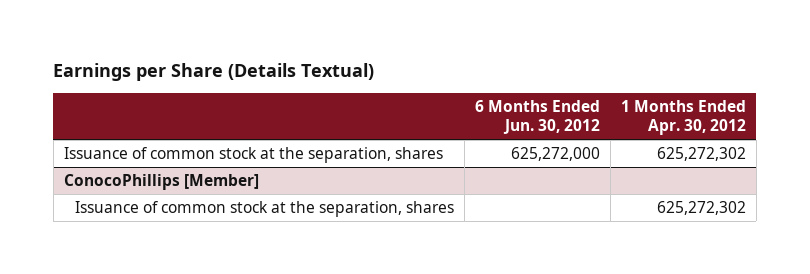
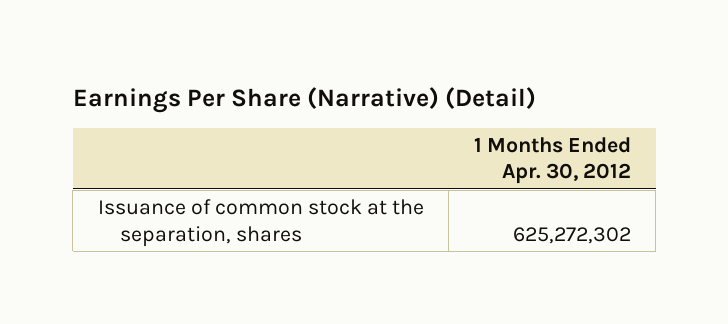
[53,63,375,82] Earnings per Share (Details Textual) -> [72,86,536,113] Earnings Per Share (Narrative) (Detail)
[474,99,600,135] 6 Months Ended Jun. 30, 2012 -> none
[63,174,259,191] ConocoPhillips [Member] -> none
[74,201,454,218] Issuance of common stock at the separation, shares -> none

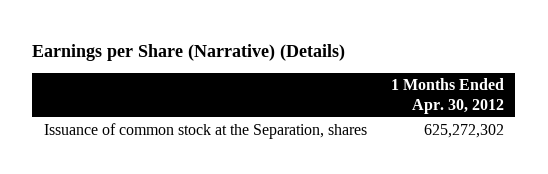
[72,86,536,113] Earnings Per Share (Narrative) (Detail) -> [32,44,346,62] Earnings per Share (Narrative) (Details)
[97,199,424,247] Issuance of common stock at the separation, shares -> [44,123,368,140] Issuance of common stock at the Separation, shares

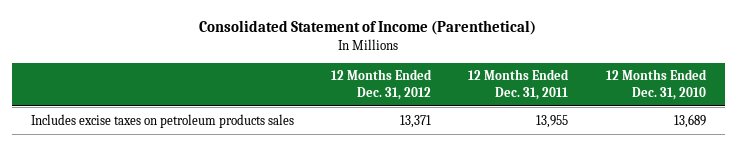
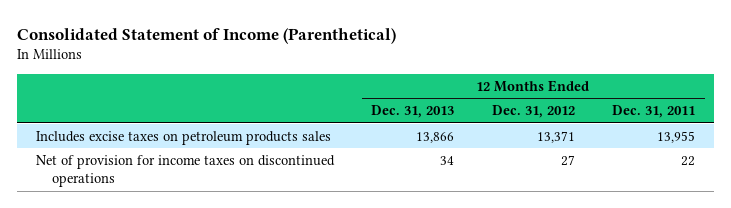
[605,69,707,100] 12 Months Ended Dec. 31, 2010 -> none
none -> [371,105,455,119] Dec. 31, 2013
none -> [35,154,335,188] Net of provision for income taxes on discontinued operations

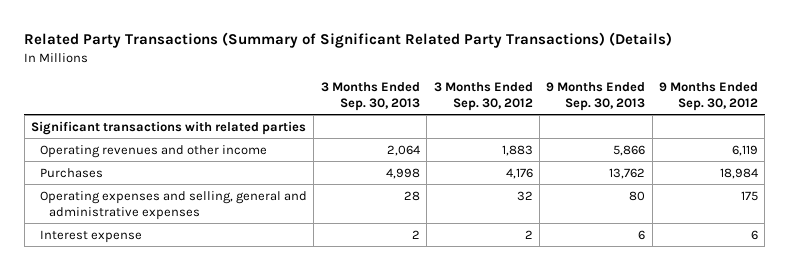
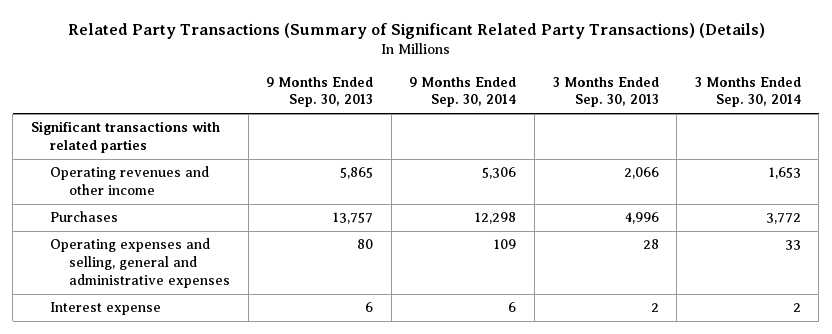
[433,81,533,111] 3 Months Ended Sep. 30, 2012 -> none
[659,81,759,111] 9 Months Ended Sep. 30, 2012 -> none
none -> [409,76,517,108] 9 Months Ended Sep. 30, 2014
none -> [694,76,801,108] 3 Months Ended Sep. 30, 2014
[386,144,420,156] 2,064 -> [623,167,659,180] 2,066
[613,144,646,156] 5,866 -> [340,167,374,180] 5,865
[385,167,420,179] 4,998 -> [624,212,659,225] 4,996
[609,167,646,179] 13,762 -> [333,212,374,225] 13,757

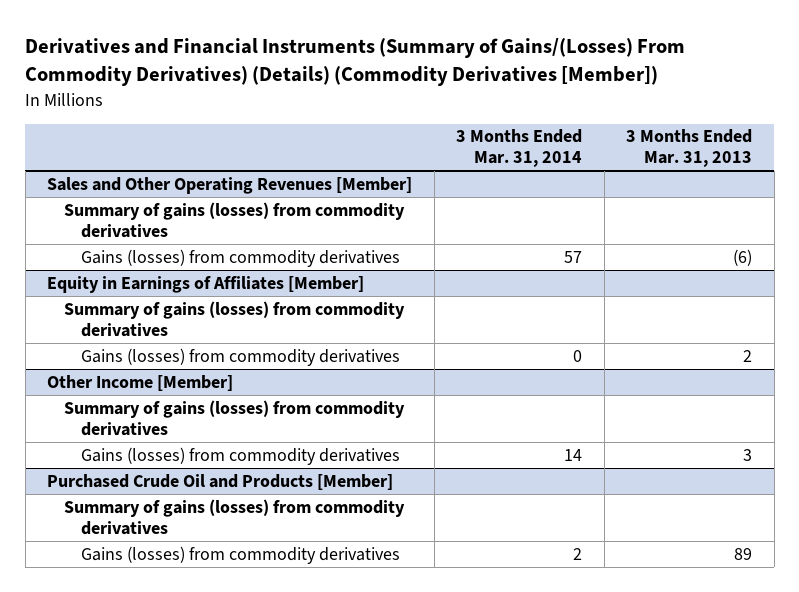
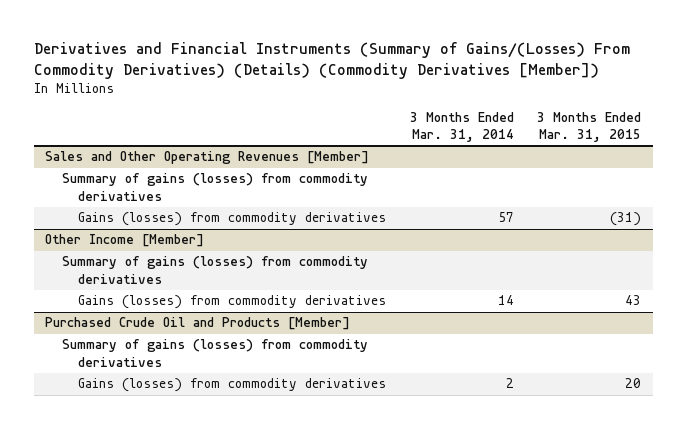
[626,129,753,168] 3 Months Ended Mar. 31, 2013 -> none
none -> [537,111,642,143] 3 Months Ended Mar. 31, 2015
[47,275,365,293] Equity in Earnings of Affiliates [Member] -> none
[64,300,406,337] Summary of gains (losses) from commodity derivatives -> none
[80,347,400,366] Gains (losses) from commodity derivatives -> none

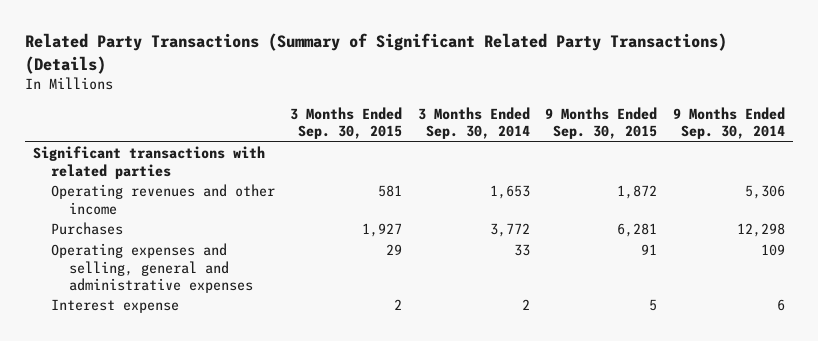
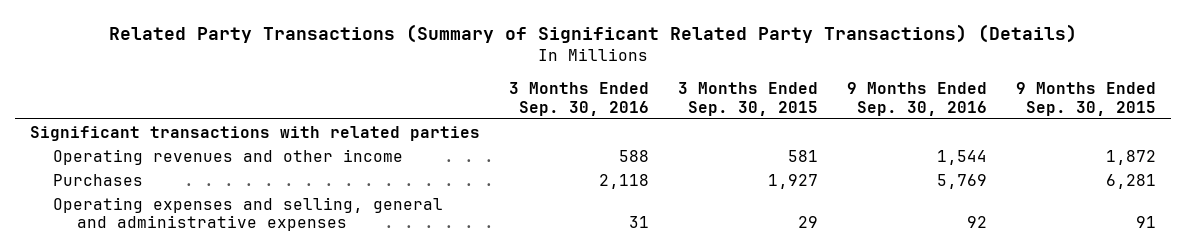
[417,107,530,140] 3 Months Ended Sep. 30, 2014 -> none
[673,107,786,140] 9 Months Ended Sep. 30, 2014 -> none
none -> [508,82,649,116] 3 Months Ended Sep. 30, 2016
none -> [847,82,988,116] 9 Months Ended Sep. 30, 2016
[50,299,179,314] Interest expense -> none

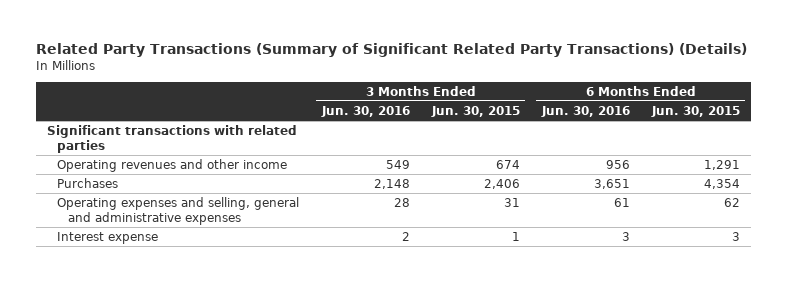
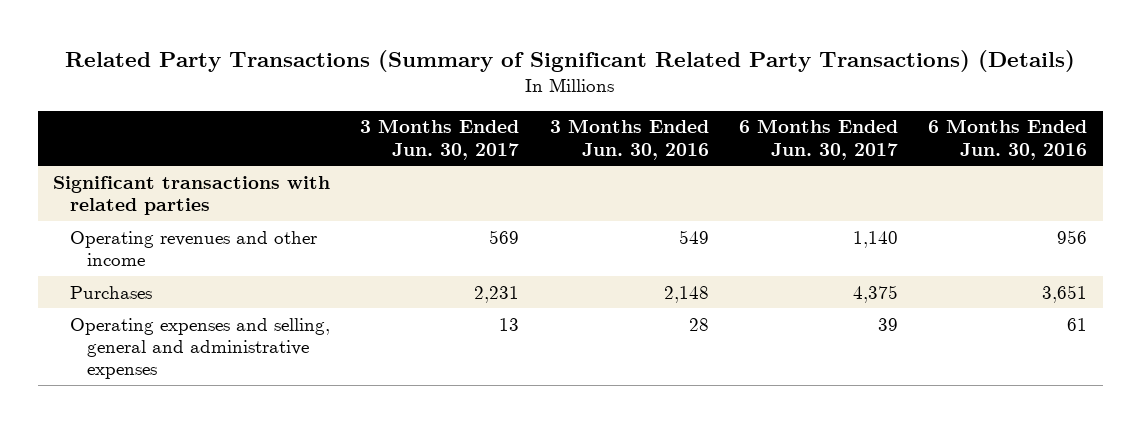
[430,105,520,117] Jun. 30, 2015 -> none
[650,105,740,117] Jun. 30, 2015 -> none
none -> [360,119,520,160] 3 Months Ended Jun. 30, 2017
none -> [738,119,898,160] 6 Months Ended Jun. 30, 2017
[57,231,159,244] Interest expense -> none

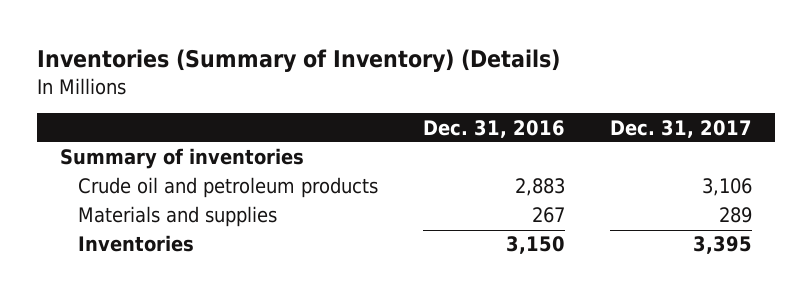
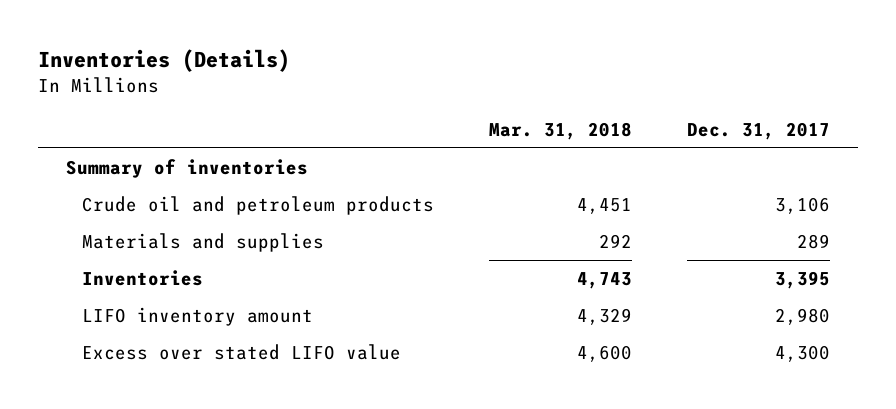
[37,49,561,73] Inventories (Summary of Inventory) (Details) -> [38,49,291,73] Inventories (Details)
[423,119,566,138] Dec. 31, 2016 -> none
none -> [489,121,633,140] Mar. 31, 2018
none -> [82,307,314,327] LIFO inventory amount
none -> [82,344,402,361] Excess over stated LIFO value

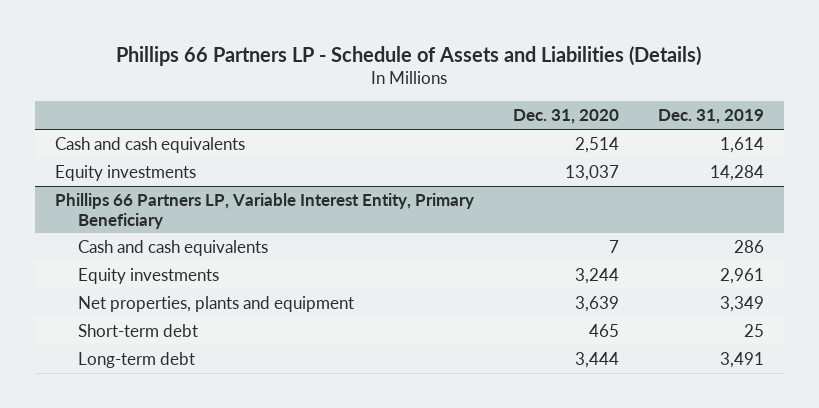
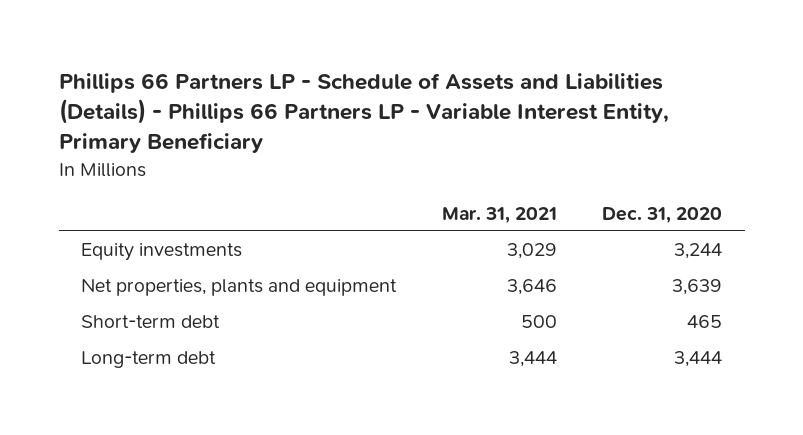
[116,45,702,66] Phillips 66 Partners LP - Schedule of Assets and Liabilities (Details) -> [58,72,669,154] Phillips 66 Partners LP - Schedule of Assets and Liabilities (Details) - Phillips 66 Partners LP - Variable Interest Entity, Primary Beneficiary
[658,109,765,125] Dec. 31, 2019 -> none
none -> [441,206,557,223] Mar. 31, 2021
[54,136,245,153] Cash and cash equivalents -> none
[54,164,196,181] Equity investments -> none
[54,192,474,229] Phillips 66 Partners LP, Variable Interest Entity, Primary Beneficiary -> none
[78,239,269,256] Cash and cash equivalents -> none

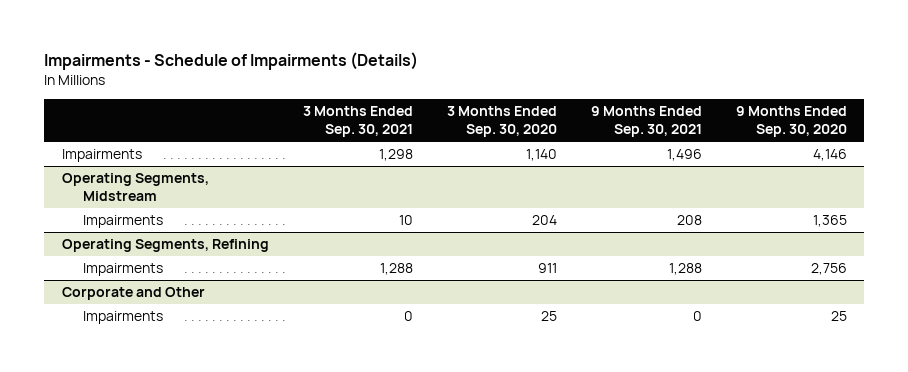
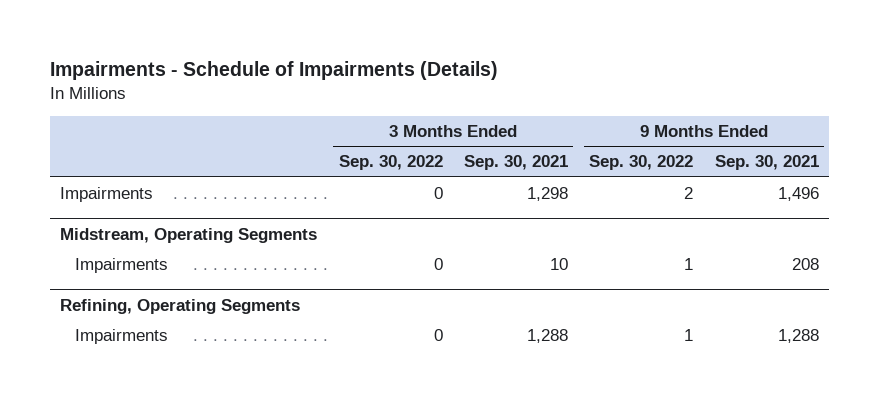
[446,106,557,138] 3 Months Ended Sep. 30, 2020 -> none
[735,106,847,138] 9 Months Ended Sep. 30, 2020 -> none
none -> [338,155,443,171] Sep. 30, 2022
none -> [589,155,694,171] Sep. 30, 2022
[61,173,209,202] Operating Segments, Midstream -> [60,227,318,243] Midstream, Operating Segments
[61,239,269,253] Operating Segments, Refining -> [60,298,301,314] Refining, Operating Segments
[61,287,205,301] Corporate and Other -> none
[83,311,164,325] Impairments -> none

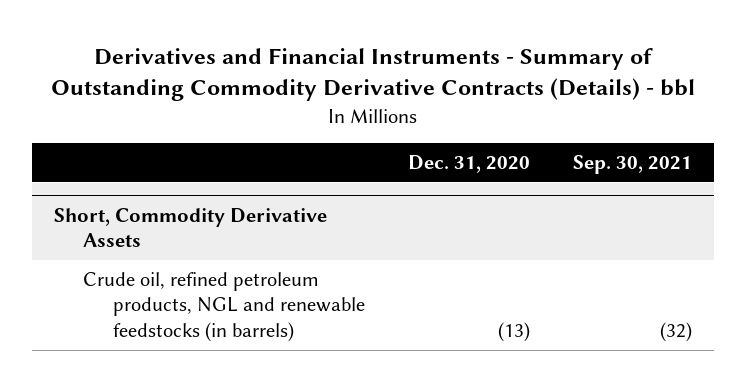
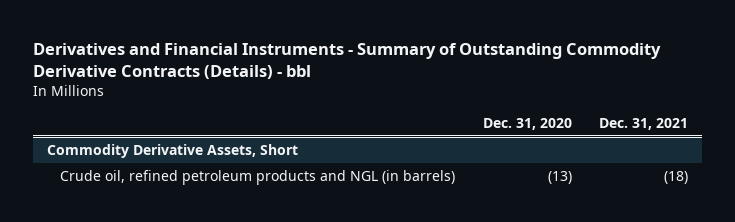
[573,154,693,174] Sep. 30, 2021 -> none
none -> [599,118,689,131] Dec. 31, 2021
[53,207,327,248] Short, Commodity Derivative Assets -> [46,143,298,158] Commodity Derivative Assets, Short
[83,271,365,342] Crude oil, refined petroleum products, NGL and renewable feedstocks (in barrels) -> [59,169,455,185] Crude oil, refined petroleum products and NGL (in barrels)

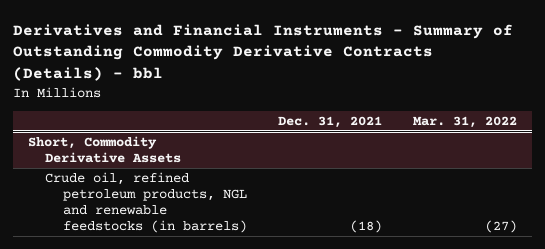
[482,118,572,131] Dec. 31, 2020 -> none
none -> [412,116,517,129] Mar. 31, 2022
[46,143,298,158] Commodity Derivative Assets, Short -> [28,135,182,164] Short, Commodity Derivative Assets
[59,169,455,185] Crude oil, refined petroleum products and NGL (in barrels) -> [45,171,247,234] Crude oil, refined petroleum products, NGL and renewable feedstocks (in barrels)

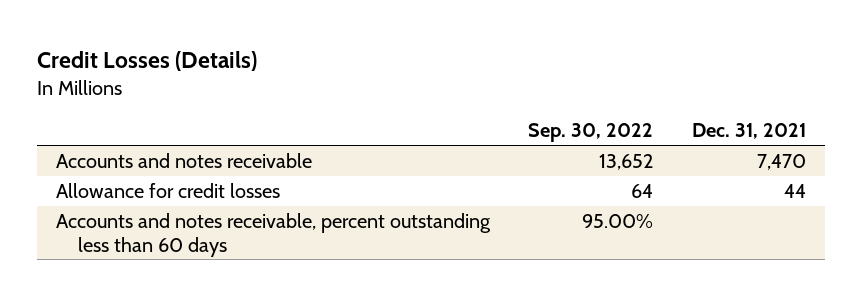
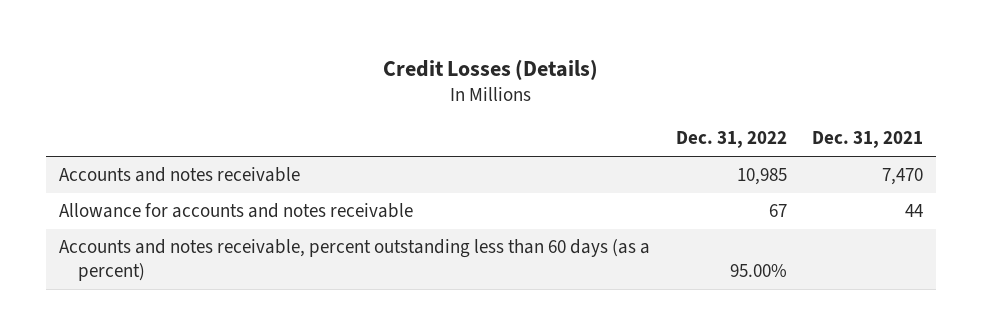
[528,123,654,143] Sep. 30, 2022 -> none
none -> [675,131,787,149] Dec. 31, 2022
[55,183,280,199] Allowance for credit losses -> [58,203,413,219] Allowance for accounts and notes receivable
[55,213,491,257] Accounts and notes receivable, percent outstanding less than 60 days -> [58,239,650,282] Accounts and notes receivable, percent outstanding less than 60 days (as a percent)

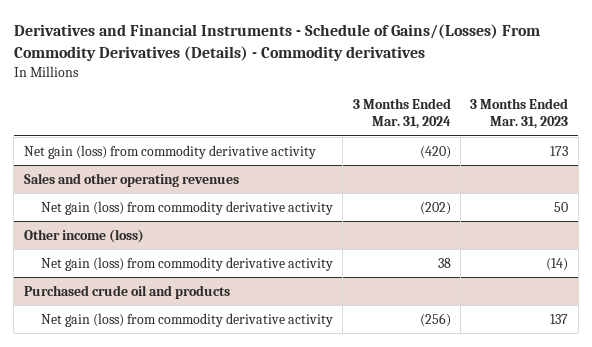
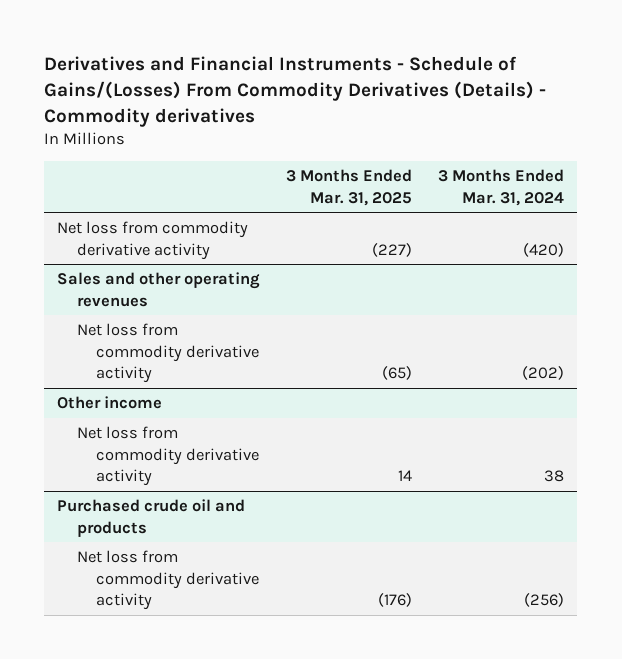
[470,98,569,130] 3 Months Ended Mar. 31, 2023 -> none
none -> [286,169,413,206] 3 Months Ended Mar. 31, 2025
[23,144,316,159] Net gain (loss) from commodity derivative activity -> [57,221,249,260] Net loss from commodity derivative activity
[40,200,333,215] Net gain (loss) from commodity derivative activity -> [76,323,259,384] Net loss from commodity derivative activity
[23,228,144,243] Other income (loss) -> [57,396,163,410] Other income
[40,256,333,271] Net gain (loss) from commodity derivative activity -> [76,426,259,487] Net loss from commodity derivative activity
[40,312,333,327] Net gain (loss) from commodity derivative activity -> [76,550,259,611] Net loss from commodity derivative activity

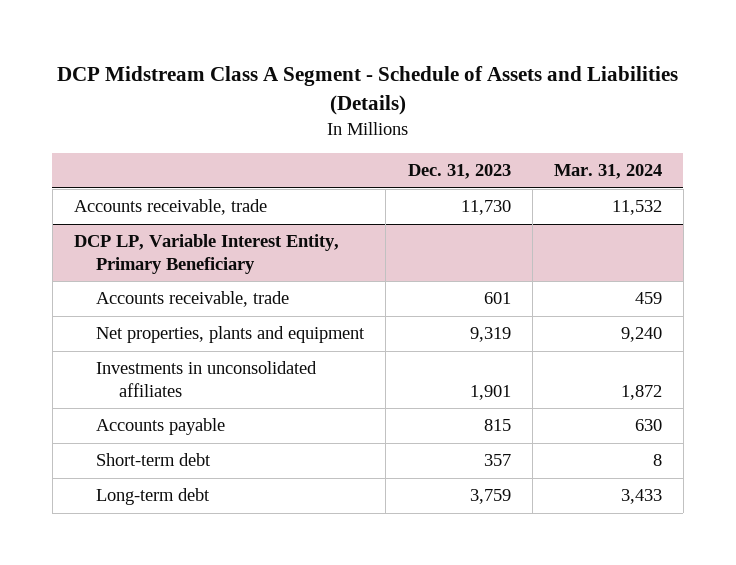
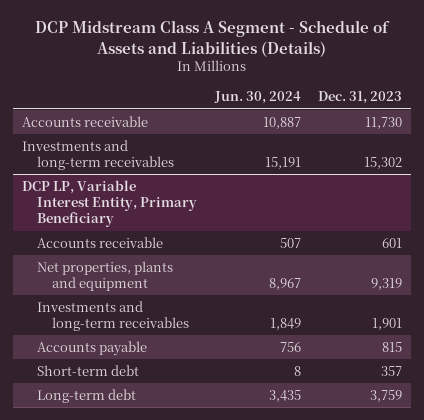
[553,164,662,180] Mar. 31, 2024 -> none
none -> [213,91,301,105] Jun. 30, 2024
[73,199,267,216] Accounts receivable, trade -> [21,115,148,127] Accounts receivable
none -> [21,139,174,171] Investments and long-term receivables
[96,291,290,308] Accounts receivable, trade -> [36,236,163,248] Accounts receivable
[96,361,318,397] Investments in unconsolidated affiliates -> [36,300,189,332] Investments and long-term receivables

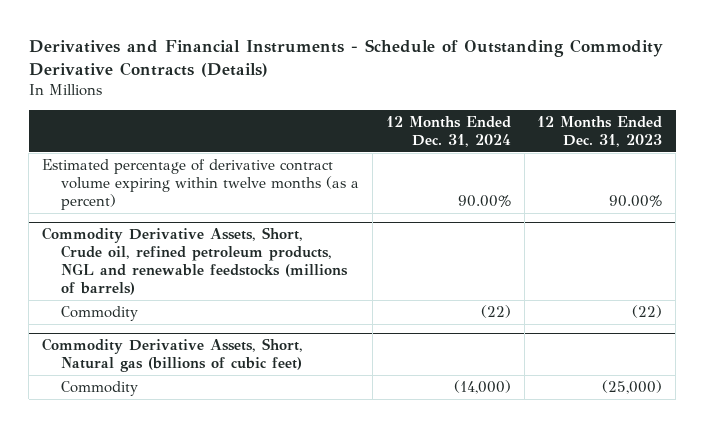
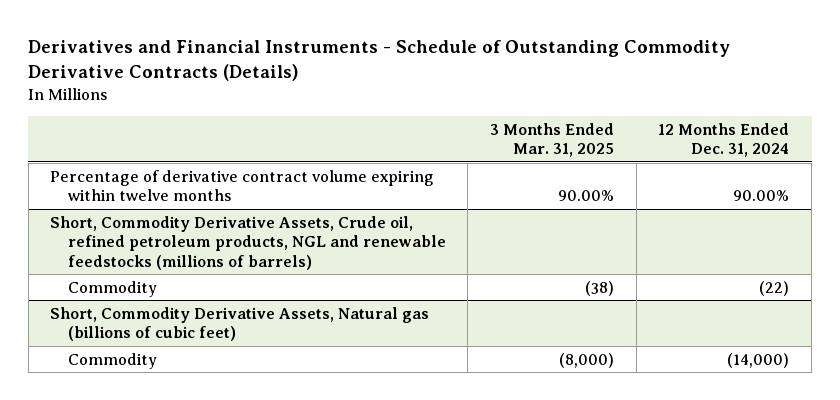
[537,115,663,147] 12 Months Ended Dec. 31, 2023 -> none
none -> [490,122,615,158] 3 Months Ended Mar. 31, 2025
[41,158,360,210] Estimated percentage of derivative contract volume expiring within twelve months (as a percent) -> [50,169,435,202] Percentage of derivative contract volume expiring within twelve months
[41,226,349,295] Commodity Derivative Assets, Short, Crude oil, refined petroleum products, NGL and renewable feedstocks (millions of barrels) -> [50,215,446,270] Short, Commodity Derivative Assets, Crude oil, refined petroleum products, NGL and renewable feedstocks (millions of barrels)
[41,337,303,372] Commodity Derivative Assets, Short, Natural gas (billions of cubic feet) -> [50,306,430,342] Short, Commodity Derivative Assets, Natural gas (billions of cubic feet)

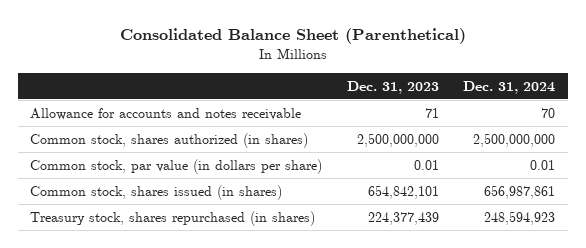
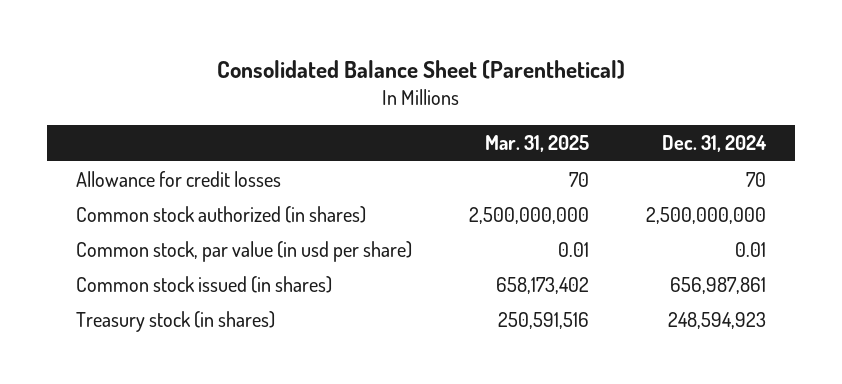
[346,80,439,94] Dec. 31, 2023 -> none
none -> [485,135,590,153] Mar. 31, 2025
[30,107,302,120] Allowance for accounts and notes receivable -> [75,171,281,188] Allowance for credit losses
[30,132,309,148] Common stock, shares authorized (in shares) -> [75,206,366,224] Common stock authorized (in shares)
[30,158,323,174] Common stock, par value (in dollars per share) -> [75,241,412,263] Common stock, par value (in usd per share)
[30,184,283,200] Common stock, shares issued (in shares) -> [75,276,332,294] Common stock issued (in shares)
[30,210,316,226] Treasury stock, shares repurchased (in shares) -> [75,311,275,333] Treasury stock (in shares)

